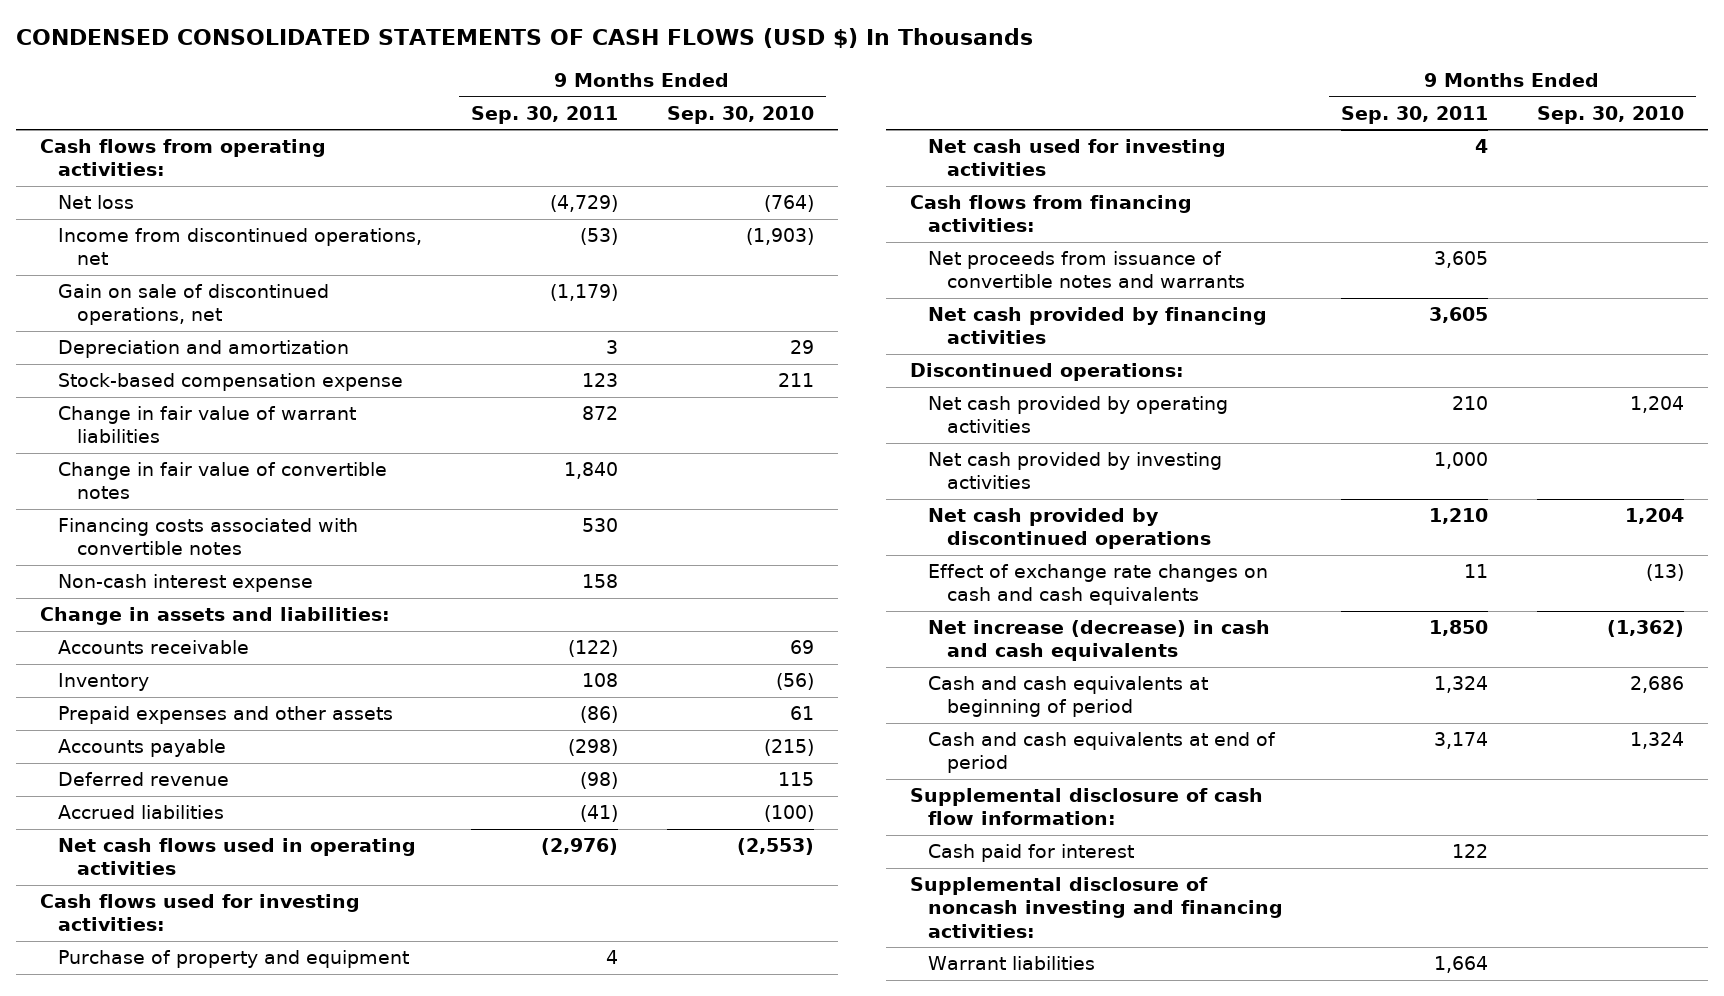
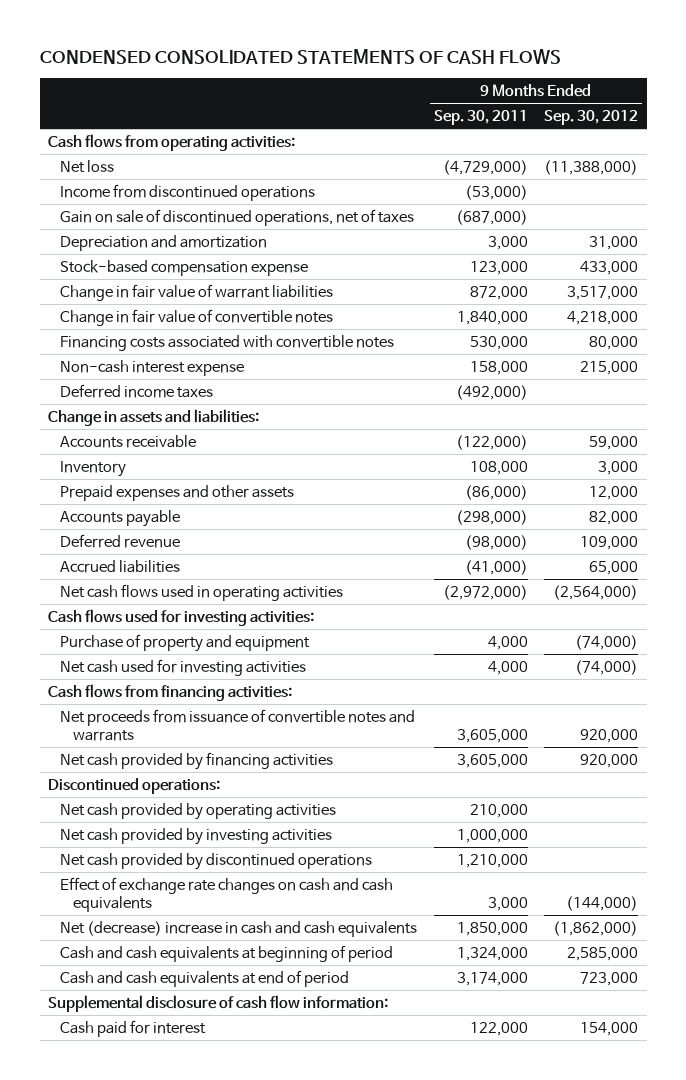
[15,28,1033,49] CONDENSED CONSOLIDATED STATEMENTS OF CASH FLOWS (USD $) In Thousands -> [39,49,561,65] CONDENSED CONSOLIDATED STATEMENTS OF CASH FLOWS
[666,106,814,125] Sep. 30, 2010 -> none
none -> [544,110,639,126] Sep. 30, 2012
[550,195,619,213] (4,729) -> [442,159,528,175] (4,729,000)
[58,228,423,266] Income from discontinued operations, net -> [60,183,316,201] Income from discontinued operations
[580,228,619,246] (53) -> [464,184,528,200] (53,000)
[58,284,330,326] Gain on sale of discontinued operations, net -> [60,208,415,226] Gain on sale of discontinued operations, net of taxes
[550,284,619,302] (1,179) -> [455,209,528,225] (687,000)
[606,340,619,355] 3 -> [487,235,528,250] 3,000
[582,373,619,388] 123 -> [469,260,528,275] 123,000
[582,406,619,421] 872 -> [469,285,528,300] 872,000
[564,462,619,480] 1,840 -> [456,310,528,325] 1,840,000
[582,518,619,533] 530 -> [469,335,528,350] 530,000
[582,574,619,589] 158 -> [469,360,528,375] 158,000
none -> [60,383,214,398] Deferred income taxes
[568,640,619,658] (122) -> [455,434,528,450] (122,000)
[582,673,619,688] 108 -> [469,460,528,475] 108,000
[580,706,619,724] (86) -> [464,484,528,500] (86,000)
[568,739,619,757] (298) -> [455,509,528,525] (298,000)
[580,772,619,790] (98) -> [464,534,528,550] (98,000)
[580,805,619,823] (41) -> [464,559,528,575] (41,000)
[541,838,619,856] (2,976) -> [442,584,528,600] (2,972,000)
[606,950,619,965] 4 -> [487,635,528,650] 4,000
[1475,139,1489,154] 4 -> [487,660,528,675] 4,000
[1434,251,1489,269] 3,605 -> [456,728,528,743] 3,605,000
[1429,307,1489,324] 3,605 -> [456,753,528,768] 3,605,000
[1452,396,1489,411] 210 -> [469,803,528,818] 210,000
[1434,452,1489,470] 1,000 -> [456,828,528,843] 1,000,000
[1429,508,1489,525] 1,210 -> [456,853,528,868] 1,210,000
[1464,564,1489,579] 11 -> [487,896,528,911] 3,000
[928,620,1271,662] Net increase (decrease) in cash and cash equivalents -> [60,920,418,937] Net (decrease) increase in cash and cash equivalents
[1429,620,1489,637] 1,850 -> [456,921,528,936] 1,850,000
[1434,676,1489,694] 1,324 -> [456,946,528,961] 1,324,000
[1434,732,1489,750] 3,174 -> [456,971,528,986] 3,174,000
[909,877,1284,938] Supplemental disclosure of noncash investing and financing activities: -> none
[928,956,1096,971] Warrant liabilities -> none
[1452,844,1489,859] 122 -> [469,1021,528,1036] 122,000

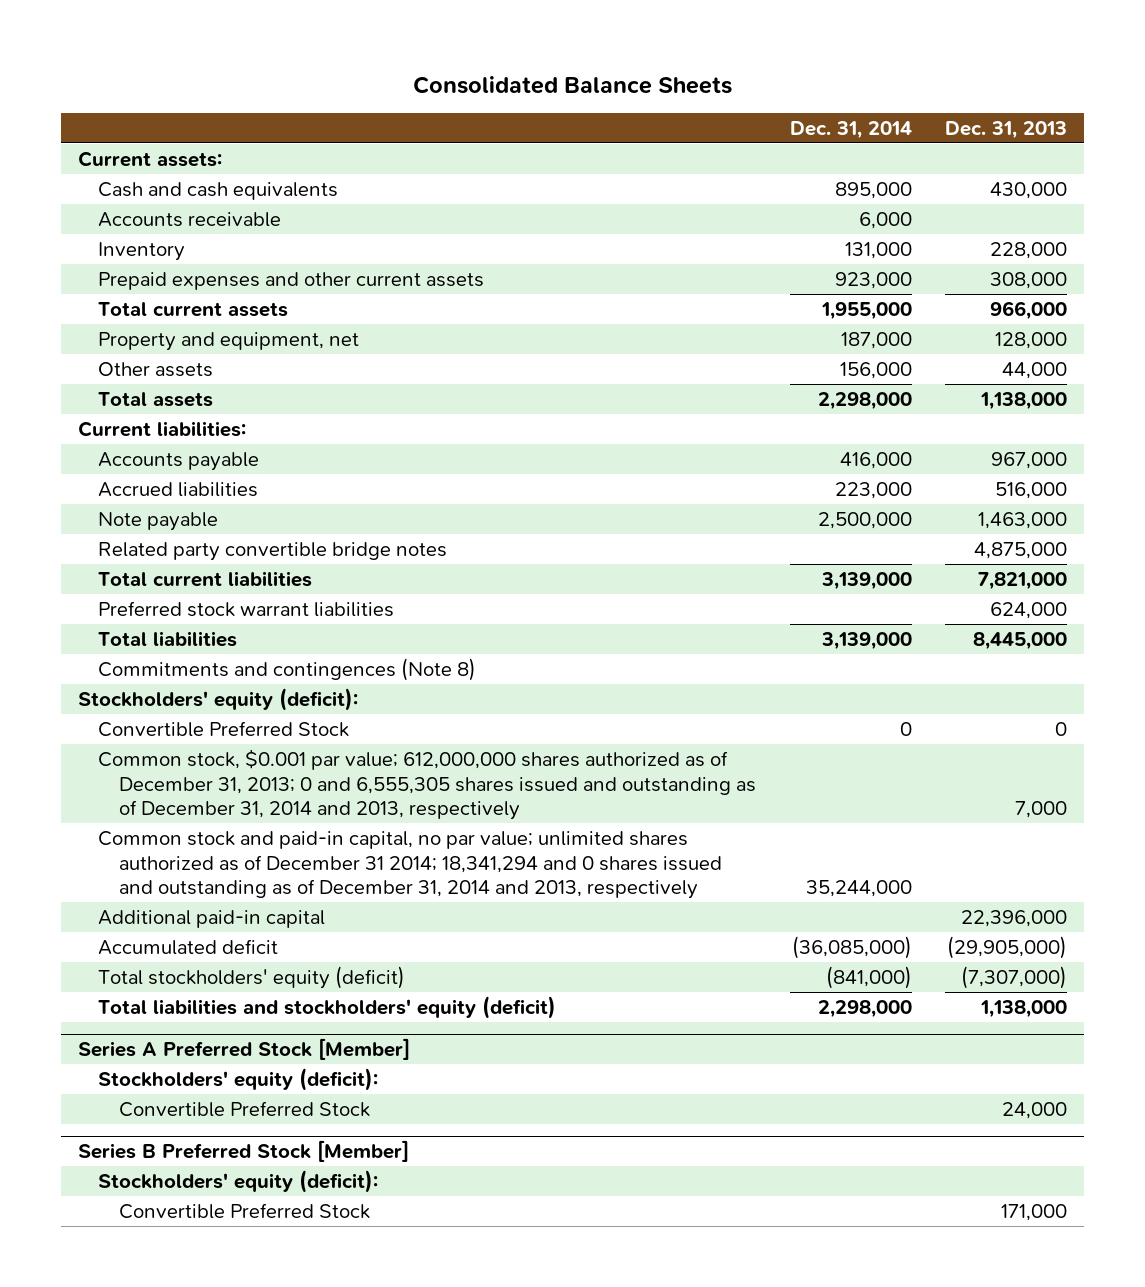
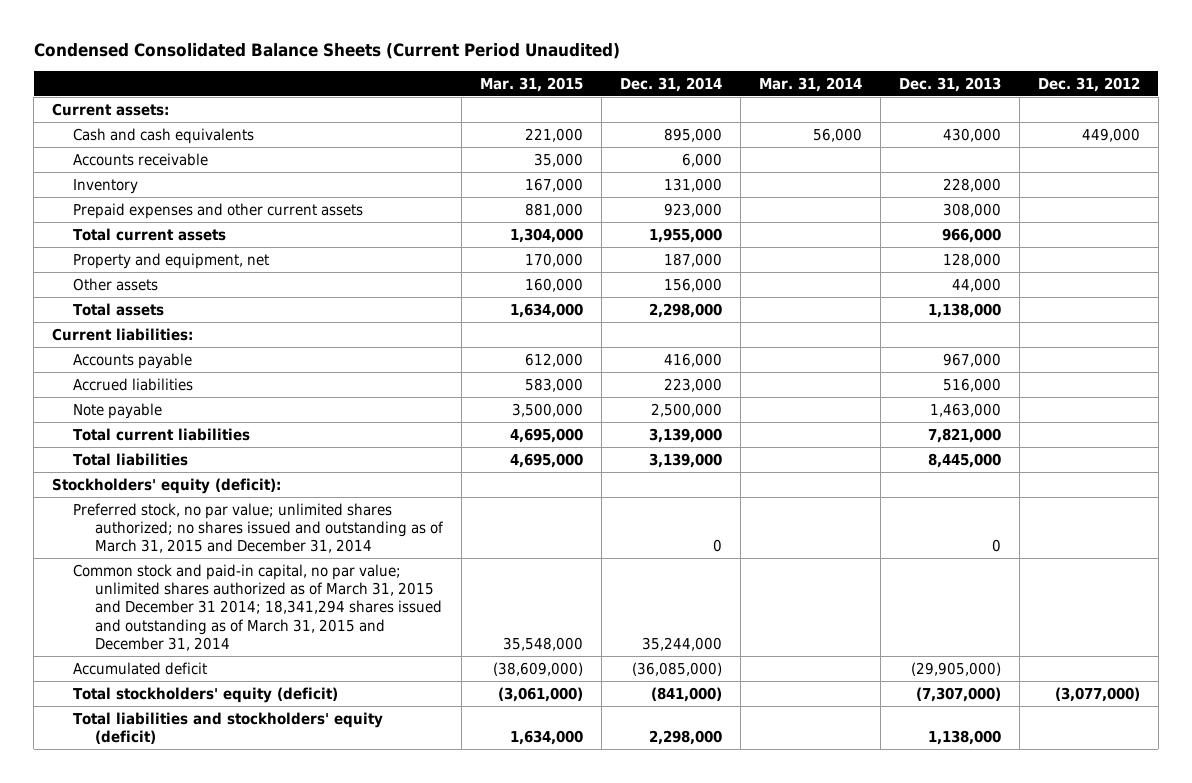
[412,75,732,94] Consolidated Balance Sheets -> [33,43,620,60] Condensed Consolidated Balance Sheets (Current Period Unaudited)
none -> [479,76,583,92] Mar. 31, 2015
none -> [758,76,862,92] Mar. 31, 2014
none -> [1037,76,1140,92] Dec. 31, 2012
[98,541,448,561] Related party convertible bridge notes -> none
[98,600,395,617] Preferred stock warrant liabilities -> none
[98,657,477,681] Commitments and contingences (Note 8) -> none
[98,748,756,821] Common stock, $0.001 par value; 612,000,000 shares authorized as of December 31, 2013; 0 and 6,555,305 shares issued and outstanding as of December 31, 2014 and 2013, respectively -> none
[98,909,326,928] Additional paid-in capital -> none
[98,720,350,737] Convertible Preferred Stock -> [73,502,444,554] Preferred stock, no par value; unlimited shares authorized; no shares issued and outstanding as of March 31, 2015 and December 31, 2014
[98,830,722,900] Common stock and paid-in capital, no par value; unlimited shares authorized as of December 31 2014; 18,341,294 and 0 shares issued and outstanding as of December 31, 2014 and 2013, respectively -> [73,563,442,651] Common stock and paid-in capital, no par value; unlimited shares authorized as of March 31, 2015 and December 31 2014; 18,341,294 shares issued and outstanding as of March 31, 2015 and December 31, 2014
[78,1038,411,1061] Series A Preferred Stock [Member] -> none
[98,1067,379,1091] Stockholders' equity (deficit): -> none
[118,1100,370,1117] Convertible Preferred Stock -> none
[78,1140,410,1163] Series B Preferred Stock [Member] -> none
[98,1169,379,1193] Stockholders' equity (deficit): -> none
[118,1202,370,1219] Convertible Preferred Stock -> none

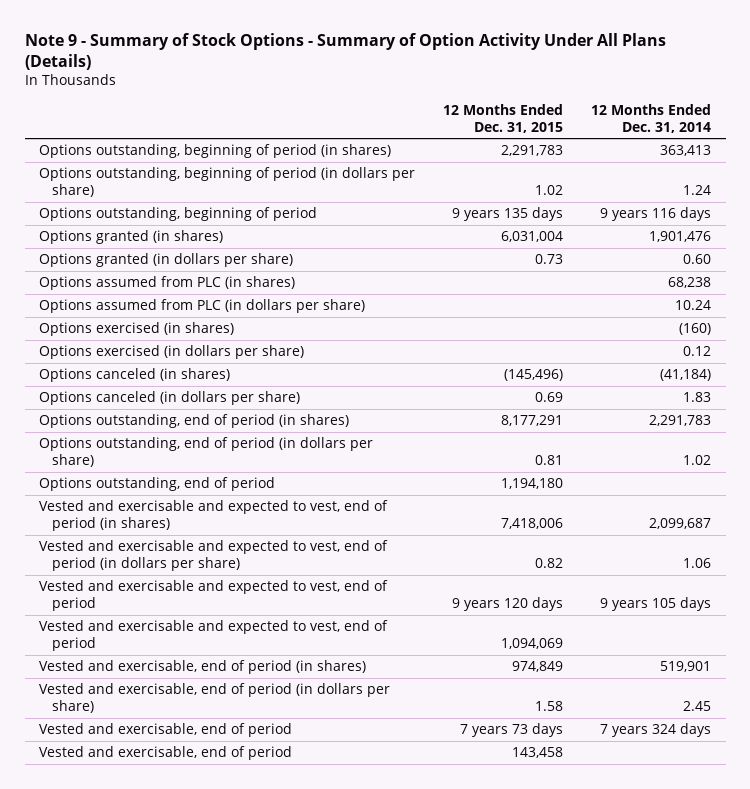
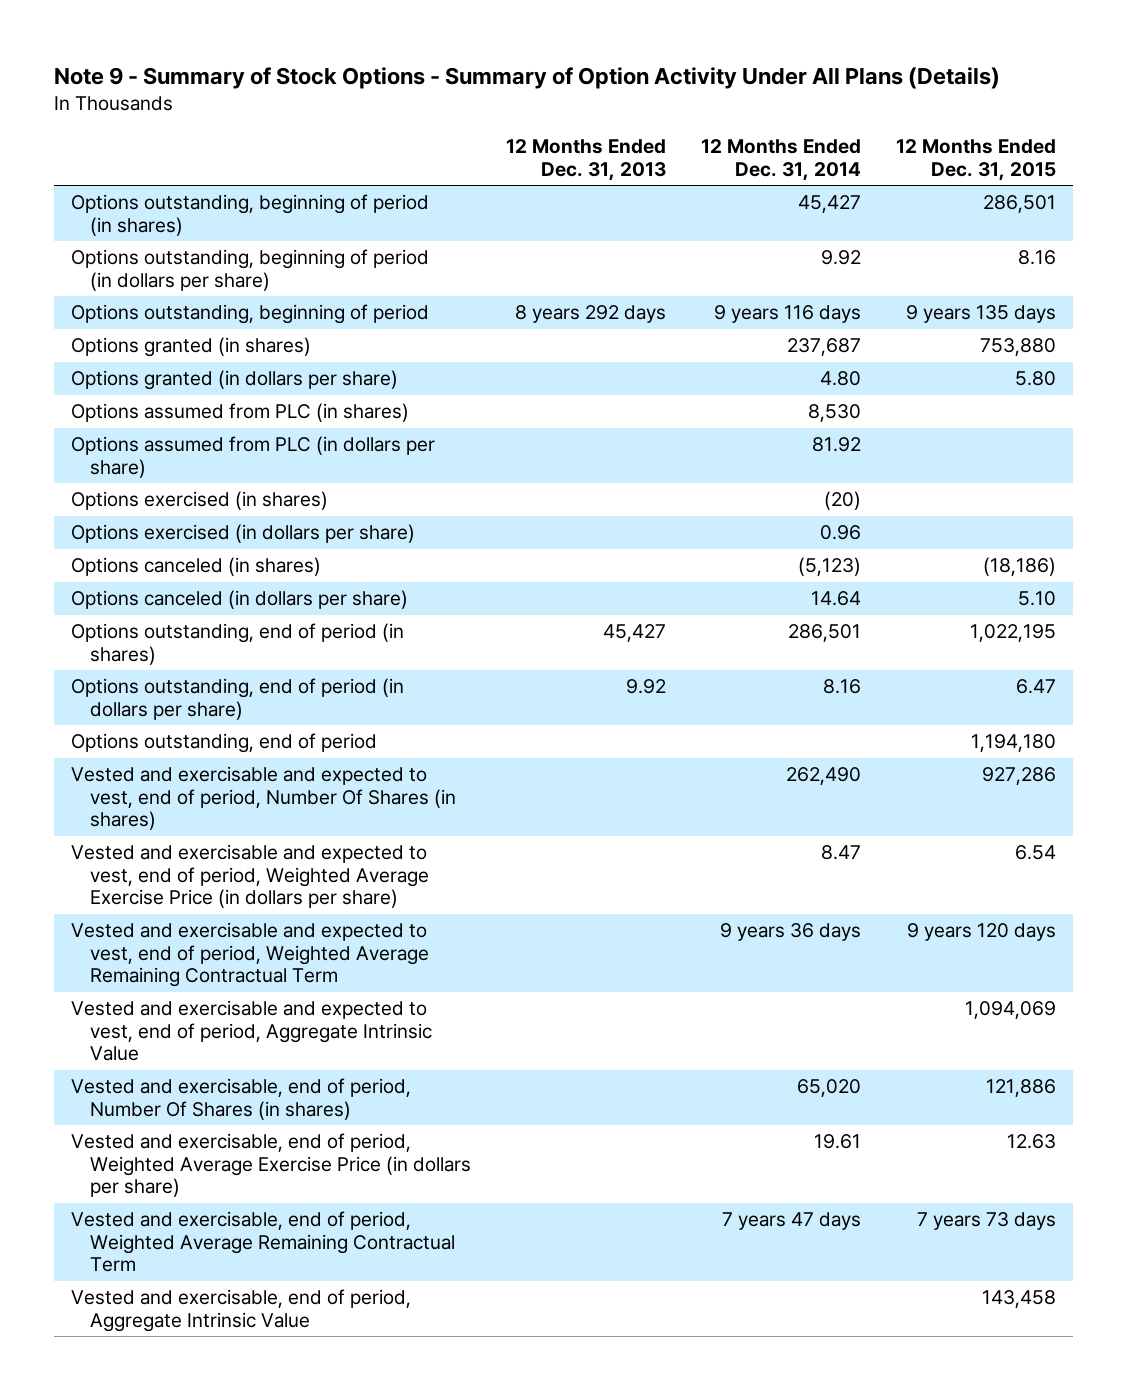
none -> [506,139,667,181] 12 Months Ended Dec. 31, 2013
[501,145,564,157] 2,291,783 -> [982,195,1056,214] 286,501
[660,145,712,157] 363,413 -> [798,195,862,214] 45,427
[535,184,564,195] 1.02 -> [1017,250,1056,266] 8.16
[683,184,712,195] 1.24 -> [821,250,862,266] 9.92
[501,231,564,243] 6,031,004 -> [979,338,1056,357] 753,880
[649,231,712,243] 1,901,476 -> [787,338,862,357] 237,687
[535,254,564,265] 0.73 -> [1014,371,1056,387] 5.80
[683,254,712,265] 0.60 -> [820,371,862,387] 4.80
[668,277,712,289] 68,238 -> [808,404,862,423] 8,530
[675,300,712,311] 10.24 -> [812,437,862,453] 81.92
[679,323,712,336] (160) -> [824,491,862,511] (20)
[683,346,712,357] 0.12 -> [820,525,862,541] 0.96
[504,369,564,382] (145,496) -> [982,557,1056,577] (18,186)
[660,369,712,382] (41,184) -> [798,557,862,577] (5,123)
[535,392,564,403] 0.69 -> [1017,591,1056,607] 5.10
[683,392,712,403] 1.83 -> [811,591,862,607] 14.64
[501,415,564,427] 8,177,291 -> [969,624,1056,643] 1,022,195
[649,415,712,427] 2,291,783 -> [788,624,862,643] 286,501
[535,454,564,465] 0.81 -> [1015,679,1056,695] 6.47
[683,454,712,465] 1.02 -> [823,679,862,695] 8.16
[38,500,388,531] Vested and exercisable and expected to vest, end of period (in shares) -> [70,766,457,831] Vested and exercisable and expected to vest, end of period, Number Of Shares (in shares)
[501,517,564,529] 7,418,006 -> [981,767,1056,786] 927,286
[649,517,712,529] 2,099,687 -> [786,767,862,786] 262,490
[38,540,388,571] Vested and exercisable and expected to vest, end of period (in dollars per share) -> [70,844,430,909] Vested and exercisable and expected to vest, end of period, Weighted Average Exercise Price (in dollars per share)
[535,557,564,568] 0.82 -> [1014,845,1056,861] 6.54
[683,557,712,568] 1.06 -> [821,845,862,861] 8.47
[38,580,388,611] Vested and exercisable and expected to vest, end of period -> [70,922,430,988] Vested and exercisable and expected to vest, end of period, Weighted Average Remaining Contractual Term
[600,596,712,611] 9 years 105 days -> [720,923,862,942] 9 years 36 days
[38,620,388,651] Vested and exercisable and expected to vest, end of period -> [70,1000,433,1062] Vested and exercisable and expected to vest, end of period, Aggregate Intrinsic Value
[38,660,366,675] Vested and exercisable, end of period (in shares) -> [70,1078,411,1120] Vested and exercisable, end of period, Number Of Shares (in shares)
[512,661,564,673] 974,849 -> [985,1079,1056,1098] 121,886
[660,661,712,673] 519,901 -> [797,1079,862,1098] 65,020
[38,683,390,713] Vested and exercisable, end of period (in dollars per share) -> [70,1133,472,1198] Vested and exercisable, end of period, Weighted Average Exercise Price (in dollars per share)
[535,700,564,711] 1.58 -> [1006,1134,1056,1150] 12.63
[683,700,712,711] 2.45 -> [814,1134,862,1150] 19.61
[38,723,292,738] Vested and exercisable, end of period -> [70,1211,456,1273] Vested and exercisable, end of period, Weighted Average Remaining Contractual Term
[600,723,712,738] 7 years 324 days -> [722,1212,862,1231] 7 years 47 days
[38,746,292,761] Vested and exercisable, end of period -> [70,1289,411,1332] Vested and exercisable, end of period, Aggregate Intrinsic Value

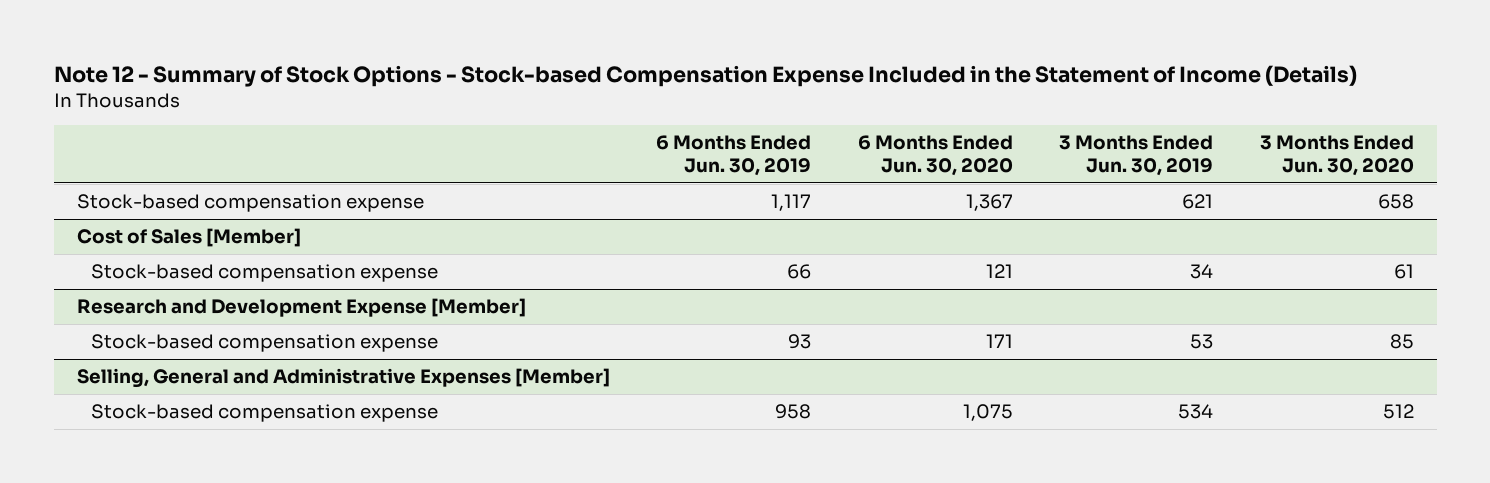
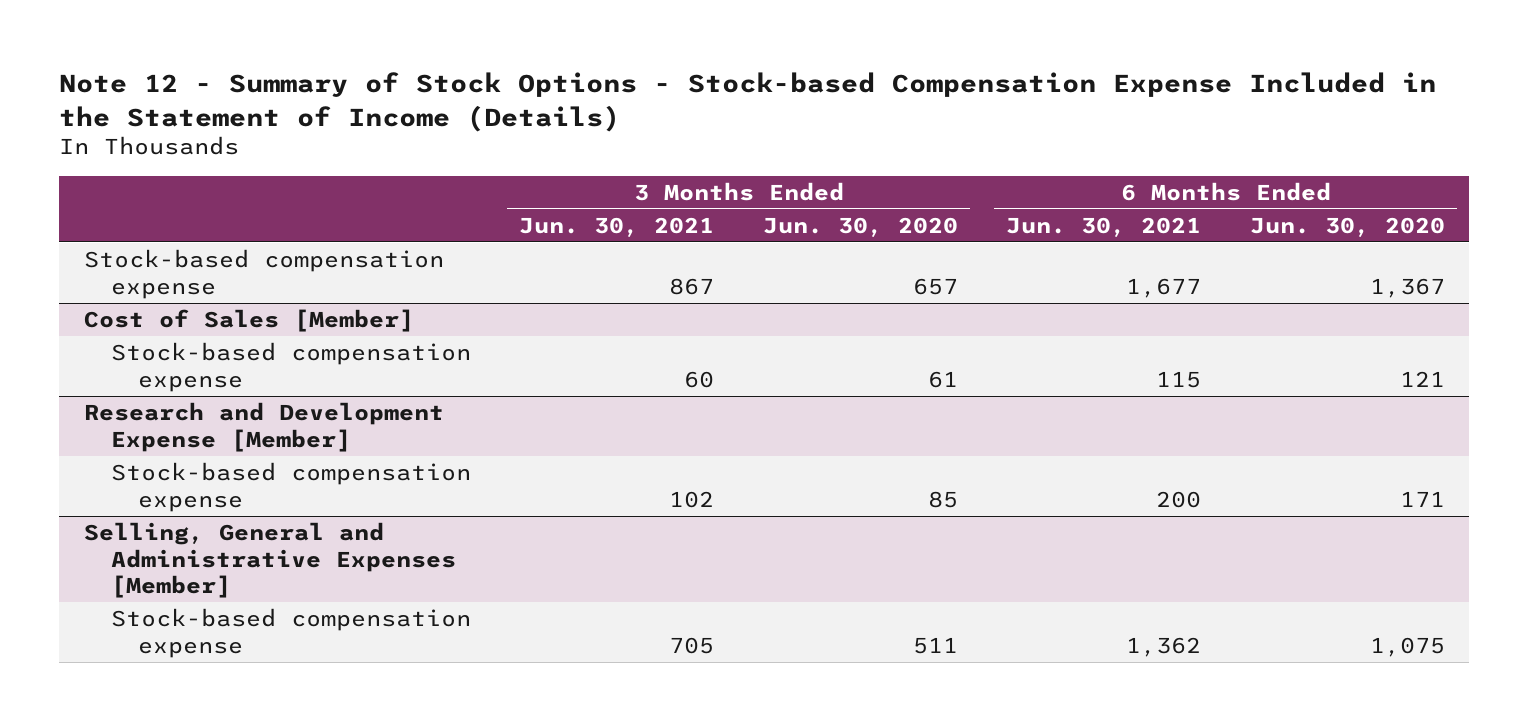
[656,135,812,176] 6 Months Ended Jun. 30, 2019 -> none
[1059,135,1214,176] 3 Months Ended Jun. 30, 2019 -> none
none -> [519,216,715,237] Jun. 30, 2021
none -> [1006,216,1202,237] Jun. 30, 2021
[1377,194,1414,210] 658 -> [912,277,958,295] 657
[1382,404,1414,420] 512 -> [912,636,958,654] 511

